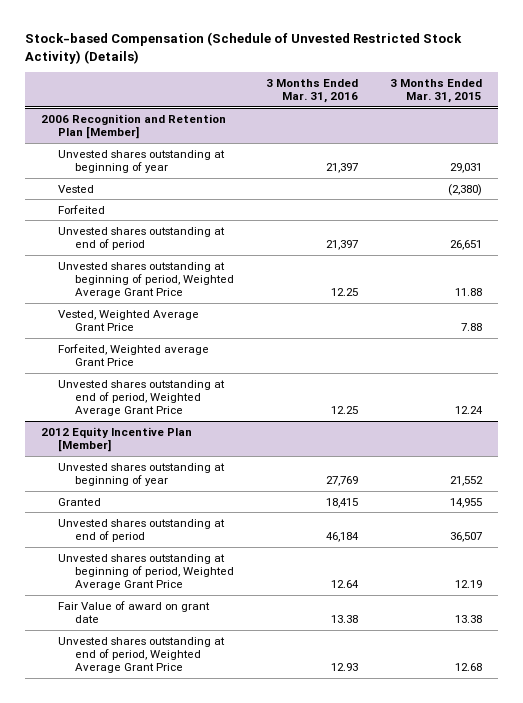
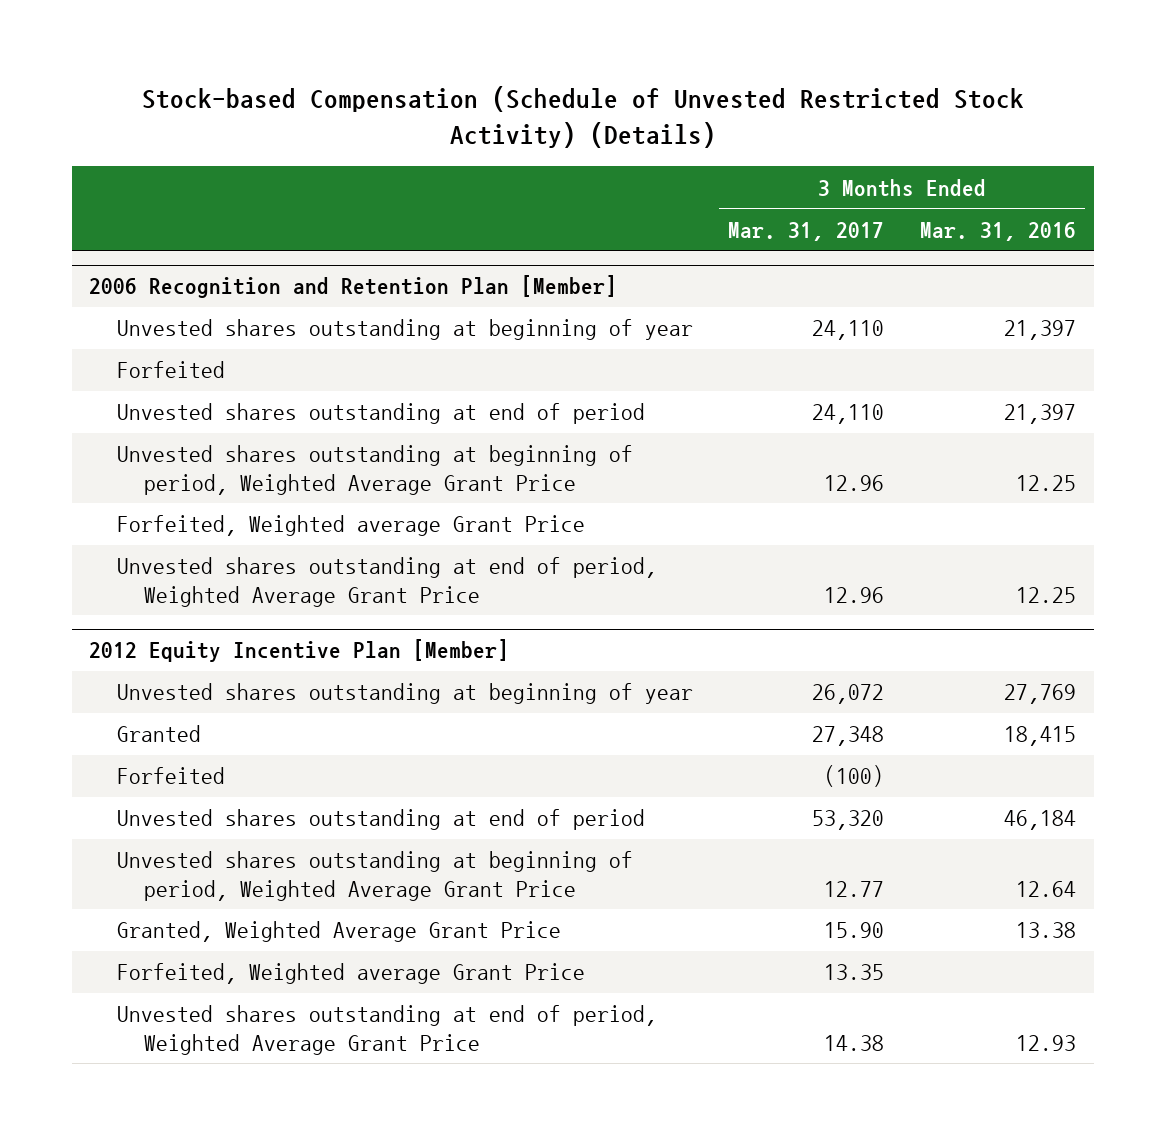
[390,78,483,104] 3 Months Ended Mar. 31, 2015 -> none
none -> [728,221,885,241] Mar. 31, 2017
[58,184,95,193] Vested -> none
[58,309,200,332] Vested, Weighted Average Grant Price -> none
none -> [116,767,225,785] Forfeited
[58,600,211,624] Fair Value of award on grant date -> [116,921,561,943] Granted, Weighted Average Grant Price
none -> [116,963,585,985] Forfeited, Weighted average Grant Price

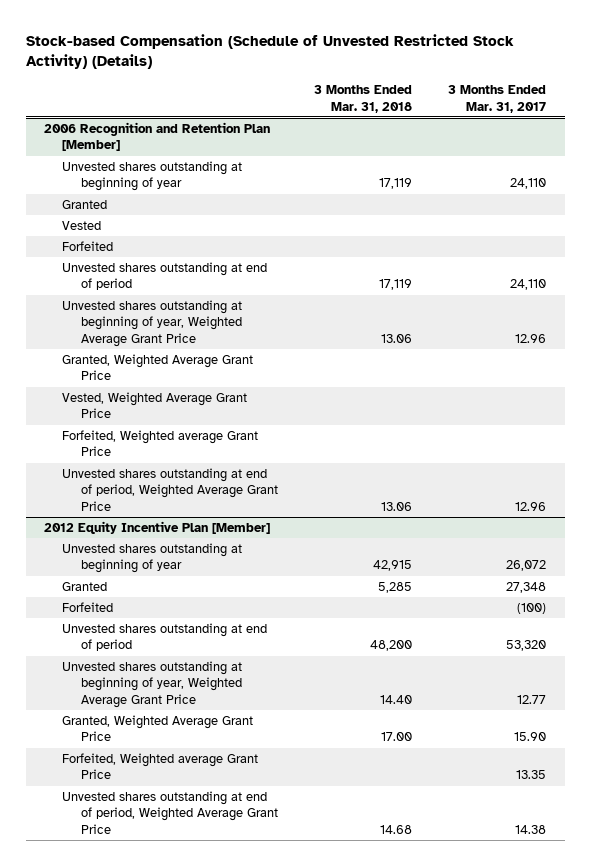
[919,221,1076,241] Mar. 31, 2016 -> none
none -> [313,85,412,113] 3 Months Ended Mar. 31, 2018
none -> [62,200,108,210] Granted
none -> [62,221,102,231] Vested
[116,445,633,495] Unvested shares outstanding at beginning of period, Weighted Average Grant Price -> [62,300,243,347] Unvested shares outstanding at beginning of year, Weighted Average Grant Price
none -> [62,354,254,381] Granted, Weighted Average Grant Price
none -> [62,392,248,419] Vested, Weighted Average Grant Price
[116,851,633,901] Unvested shares outstanding at beginning of period, Weighted Average Grant Price -> [62,661,243,708] Unvested shares outstanding at beginning of year, Weighted Average Grant Price

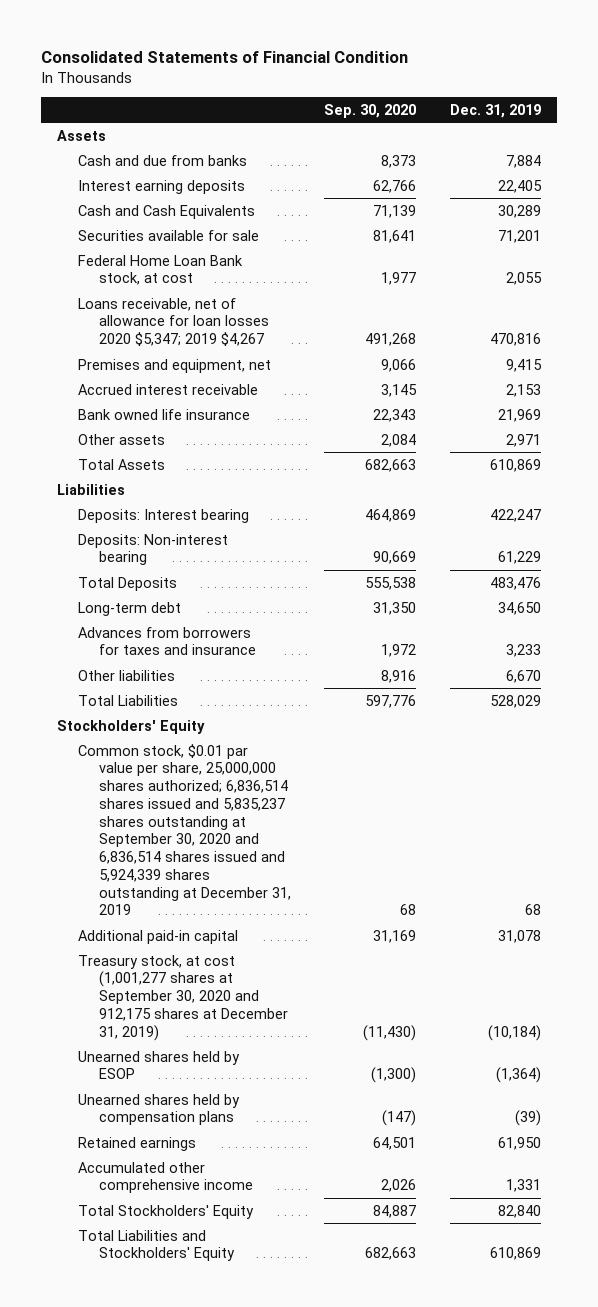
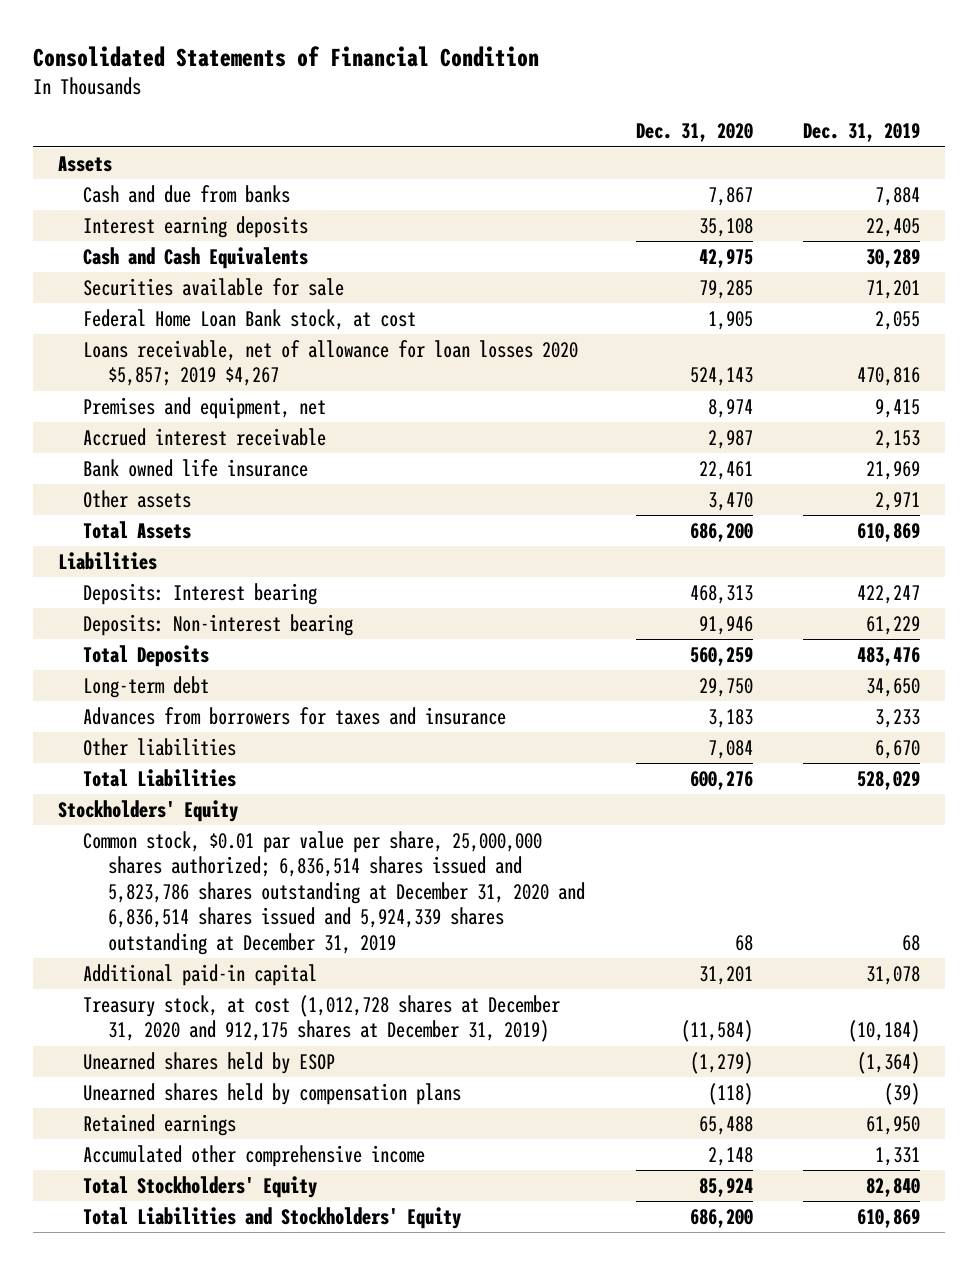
[324,104,417,119] Sep. 30, 2020 -> none
none -> [635,123,753,143] Dec. 31, 2020
[78,297,270,347] Loans receivable, net of allowance for loan losses 2020 $5,347; 2019 $4,267 -> [83,340,579,387] Loans receivable, net of allowance for loan losses 2020 $5,857; 2019 $4,267
[78,743,292,916] Common stock, $0.01 par value per share, 25,000,000 shares authorized; 6,836,514 shares issued and 5,835,237 shares outstanding at September 30, 2020 and 6,836,514 shares issued and 5,924,339 shares outstanding at December 31, 2019 -> [83,831,586,955] Common stock, $0.01 par value per share, 25,000,000 shares authorized; 6,836,514 shares issued and 5,823,786 shares outstanding at December 31, 2020 and 6,836,514 shares issued and 5,924,339 shares outstanding at December 31, 2019
[78,954,289,1041] Treasury stock, at cost (1,001,277 shares at September 30, 2020 and 912,175 shares at December 31, 2019) -> [83,995,561,1043] Treasury stock, at cost (1,012,728 shares at December 31, 2020 and 912,175 shares at December 31, 2019)

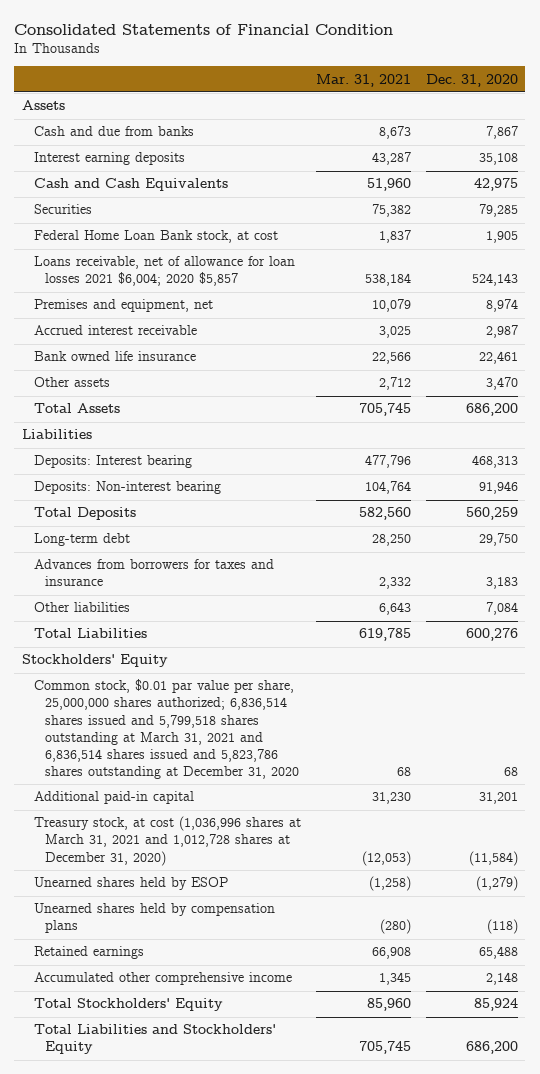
[803,123,921,143] Dec. 31, 2019 -> none
none -> [315,73,411,87] Mar. 31, 2021
[83,278,345,297] Securities available for sale -> [33,204,92,215] Securities
[83,340,579,387] Loans receivable, net of allowance for loan losses 2020 $5,857; 2019 $4,267 -> [33,256,295,287] Loans receivable, net of allowance for loan losses 2021 $6,004; 2020 $5,857
[83,831,586,955] Common stock, $0.01 par value per share, 25,000,000 shares authorized; 6,836,514 shares issued and 5,823,786 shares outstanding at December 31, 2020 and 6,836,514 shares issued and 5,924,339 shares outstanding at December 31, 2019 -> [33,679,300,780] Common stock, $0.01 par value per share, 25,000,000 shares authorized; 6,836,514 shares issued and 5,799,518 shares outstanding at March 31, 2021 and 6,836,514 shares issued and 5,823,786 shares outstanding at December 31, 2020
[83,995,561,1043] Treasury stock, at cost (1,012,728 shares at December 31, 2020 and 912,175 shares at December 31, 2019) -> [33,816,301,866] Treasury stock, at cost (1,036,996 shares at March 31, 2021 and 1,012,728 shares at December 31, 2020)

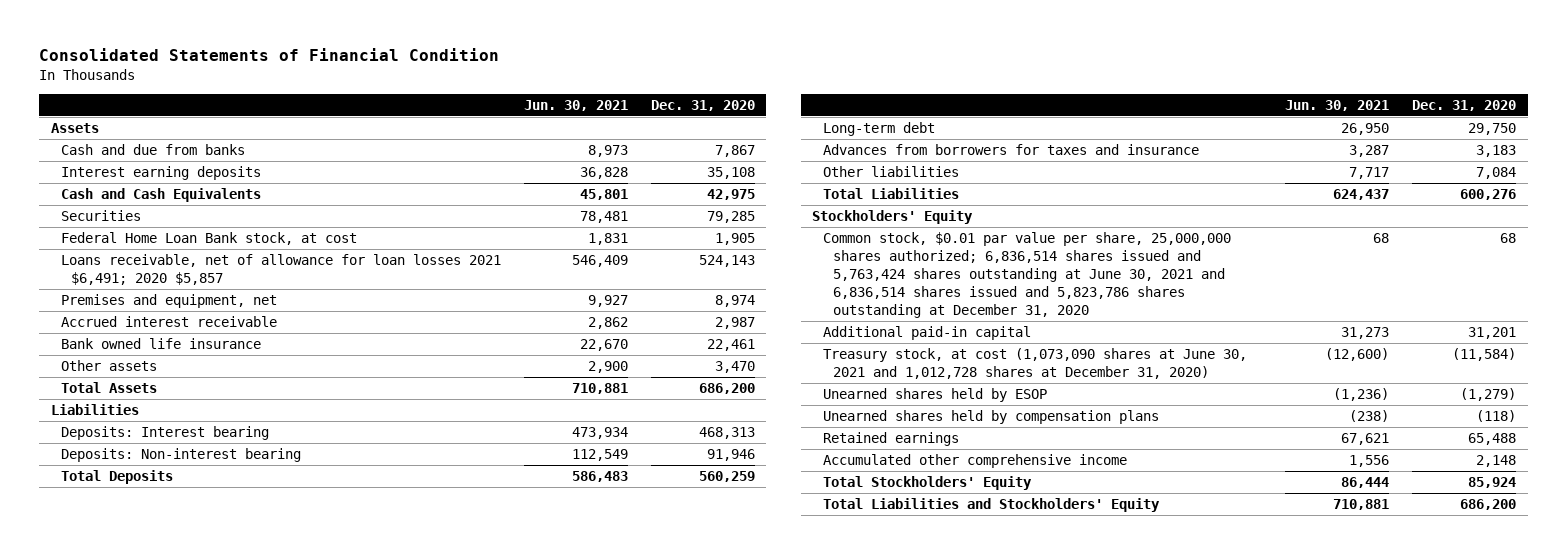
[315,73,411,87] Mar. 31, 2021 -> none
none -> [523,99,628,111] Jun. 30, 2021
[33,256,295,287] Loans receivable, net of allowance for loan losses 2021 $6,004; 2020 $5,857 -> [60,254,501,286] Loans receivable, net of allowance for loan losses 2021 $6,491; 2020 $5,857
[33,679,300,780] Common stock, $0.01 par value per share, 25,000,000 shares authorized; 6,836,514 shares issued and 5,799,518 shares outstanding at March 31, 2021 and 6,836,514 shares issued and 5,823,786 shares outstanding at December 31, 2020 -> [822,232,1231,319] Common stock, $0.01 par value per share, 25,000,000 shares authorized; 6,836,514 shares issued and 5,763,424 shares outstanding at June 30, 2021 and 6,836,514 shares issued and 5,823,786 shares outstanding at December 31, 2020
[33,816,301,866] Treasury stock, at cost (1,036,996 shares at March 31, 2021 and 1,012,728 shares at December 31, 2020) -> [822,348,1247,380] Treasury stock, at cost (1,073,090 shares at June 30, 2021 and 1,012,728 shares at December 31, 2020)

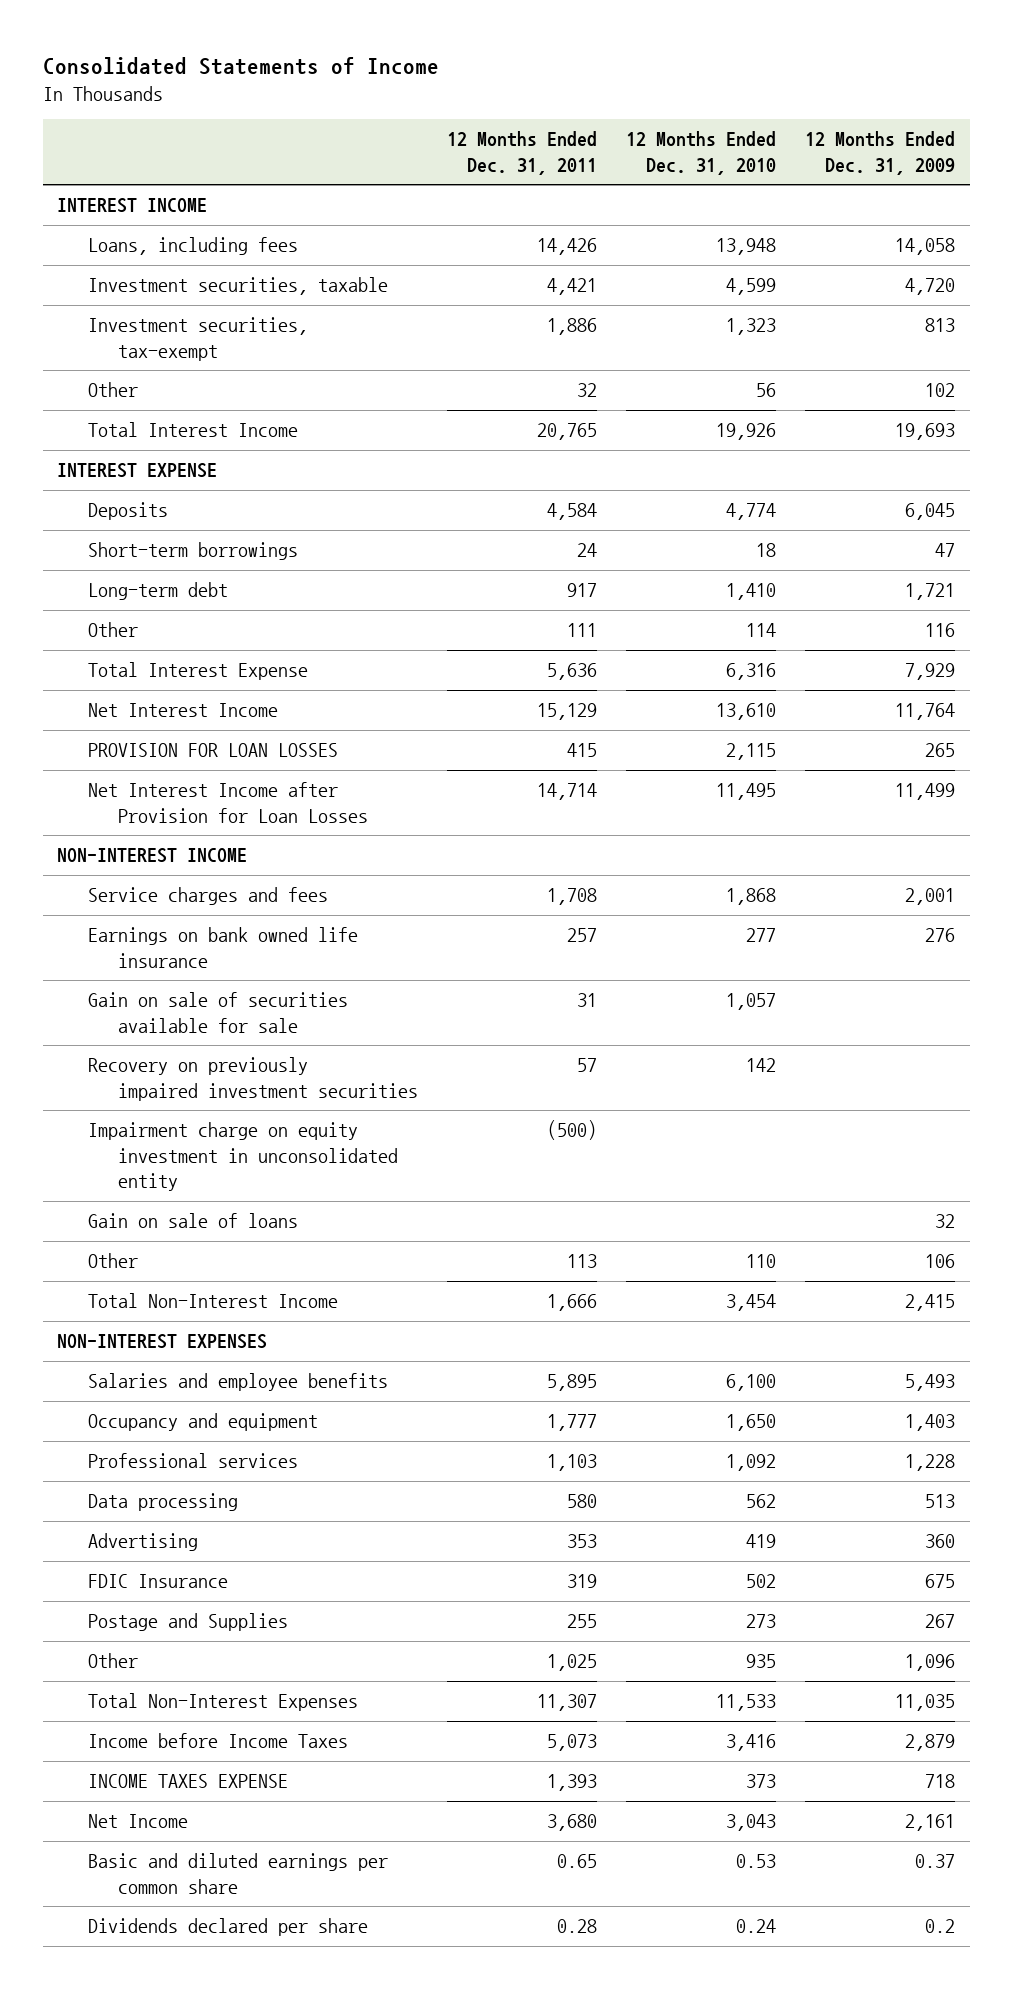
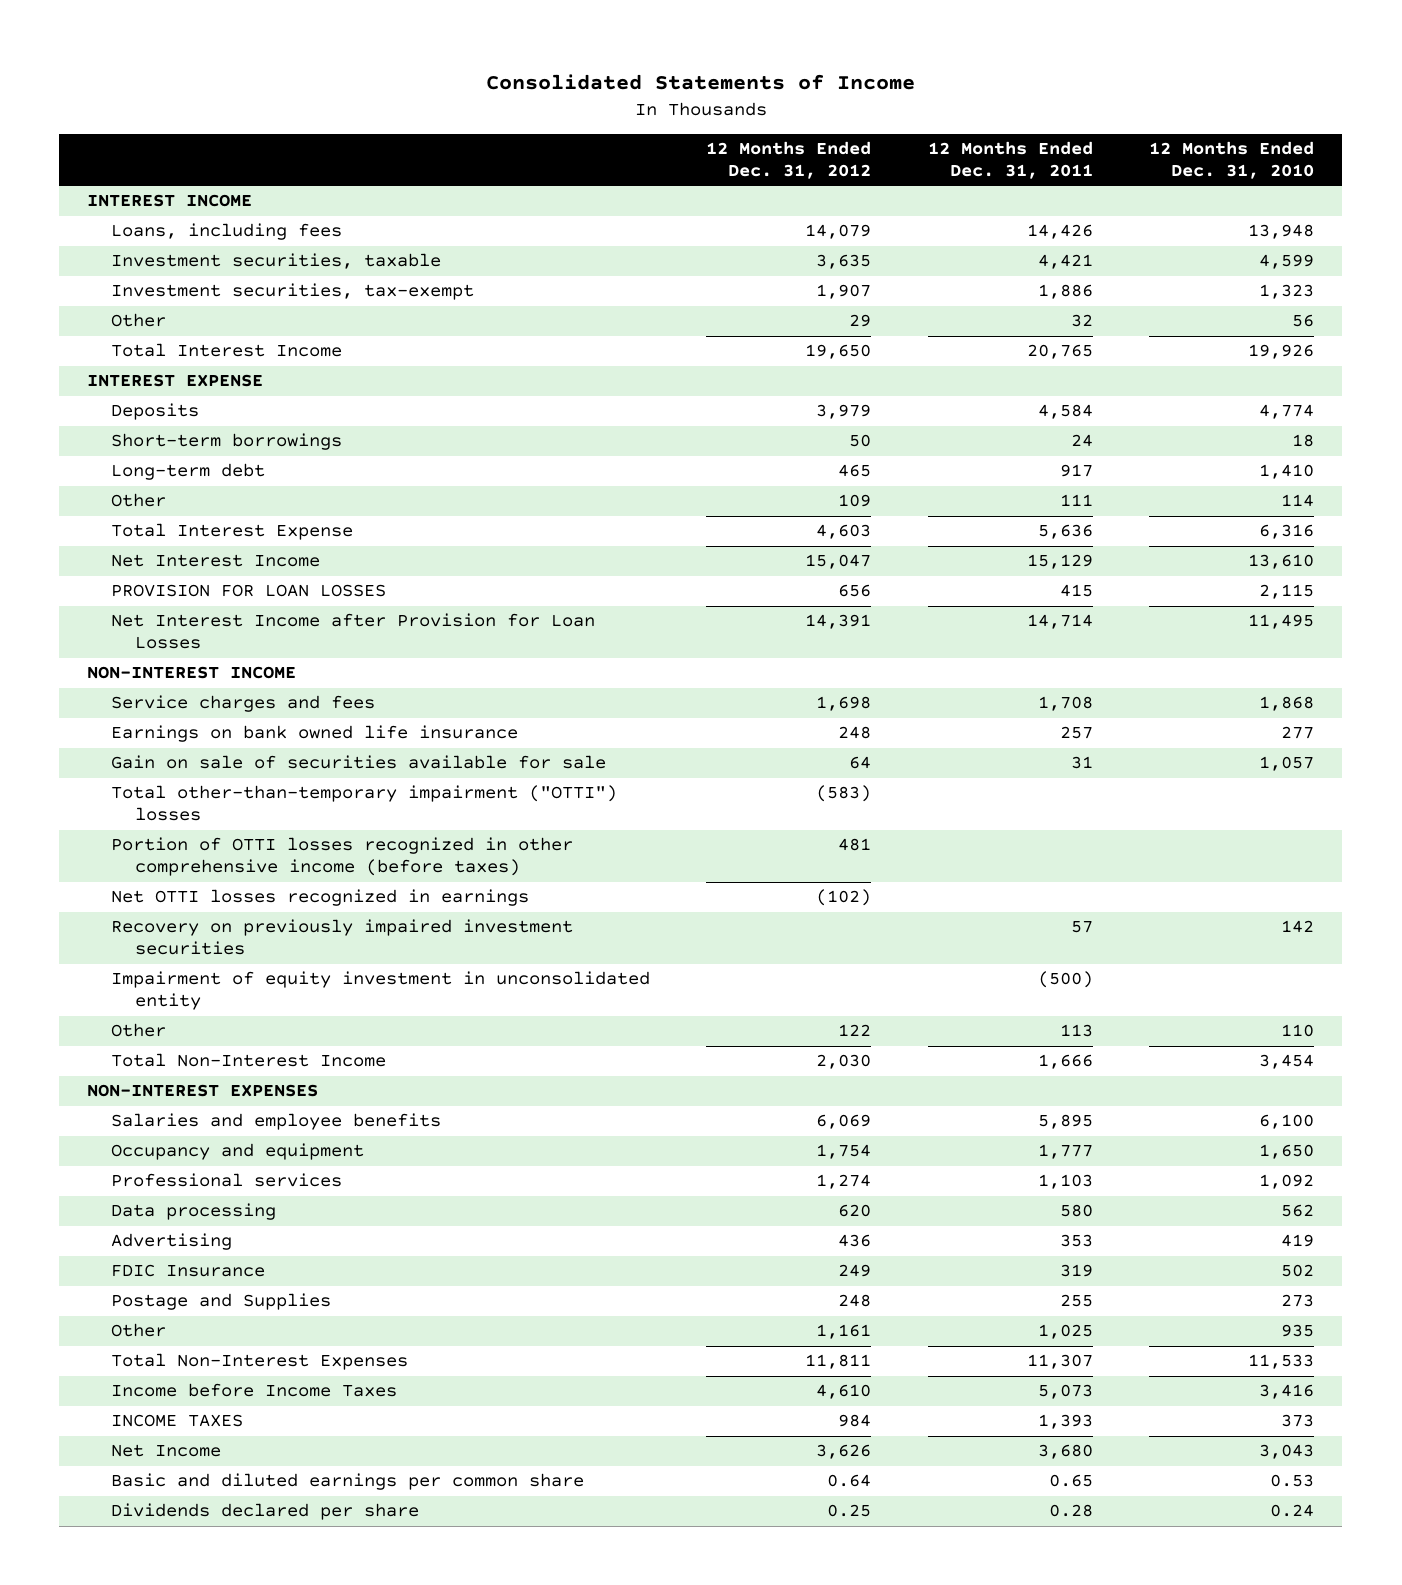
[805,131,956,175] 12 Months Ended Dec. 31, 2009 -> none
none -> [706,141,872,180] 12 Months Ended Dec. 31, 2012
none -> [111,785,618,822] Total other-than-temporary impairment ("OTTI") losses
none -> [111,837,574,877] Portion of OTTI losses recognized in other comprehensive income (before taxes)
none -> [111,889,530,907] Net OTTI losses recognized in earnings
[87,1213,298,1229] Gain on sale of loans -> none
[87,1122,398,1191] Impairment charge on equity investment in unconsolidated entity -> [111,971,651,1011] Impairment of equity investment in unconsolidated entity
[87,1774,288,1789] INCOME TAXES EXPENSE -> [111,1414,244,1428] INCOME TAXES

